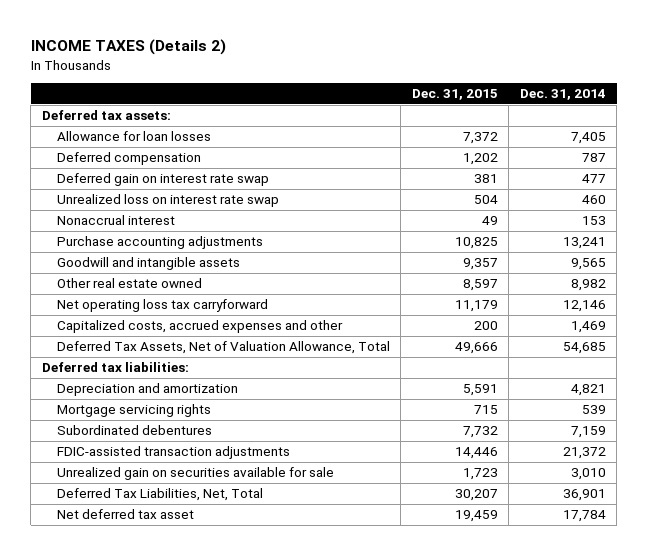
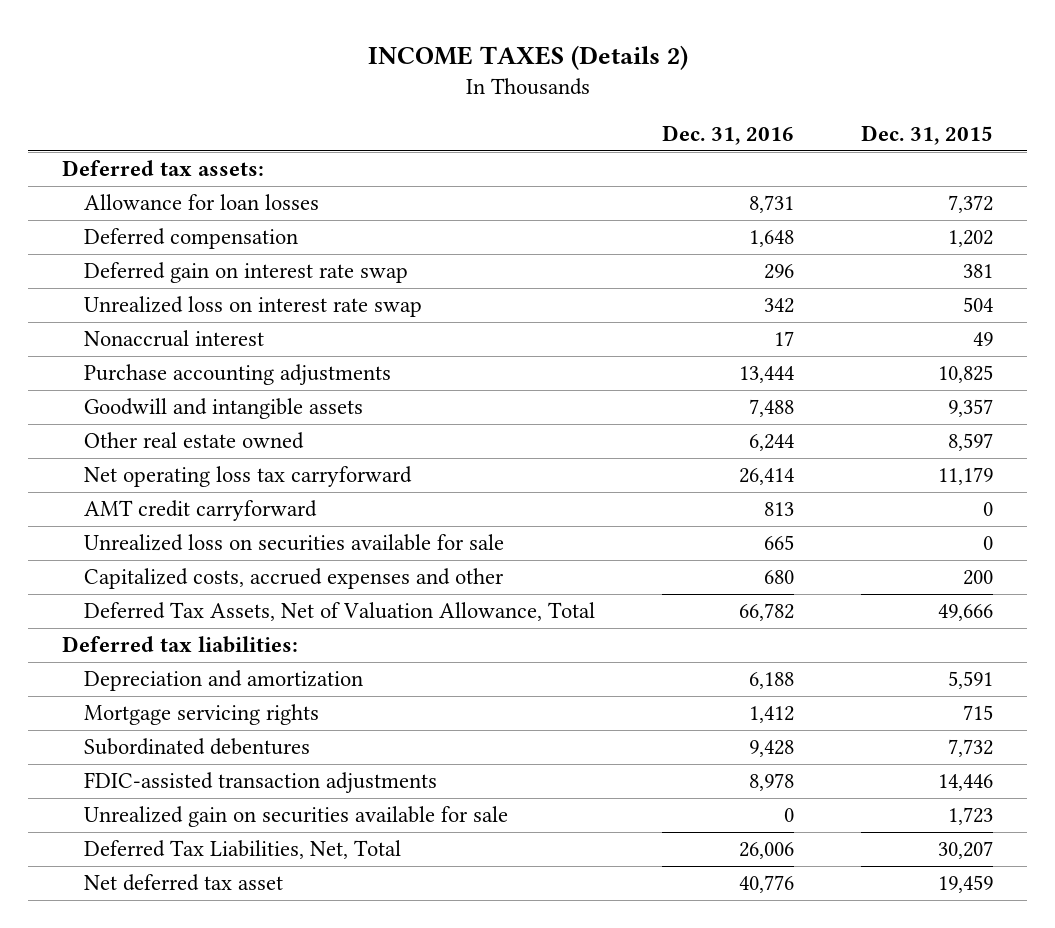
[519,89,606,101] Dec. 31, 2014 -> none
none -> [662,125,795,146] Dec. 31, 2016
none -> [84,500,318,522] AMT credit carryforward
none -> [84,534,505,552] Unrealized loss on securities available for sale

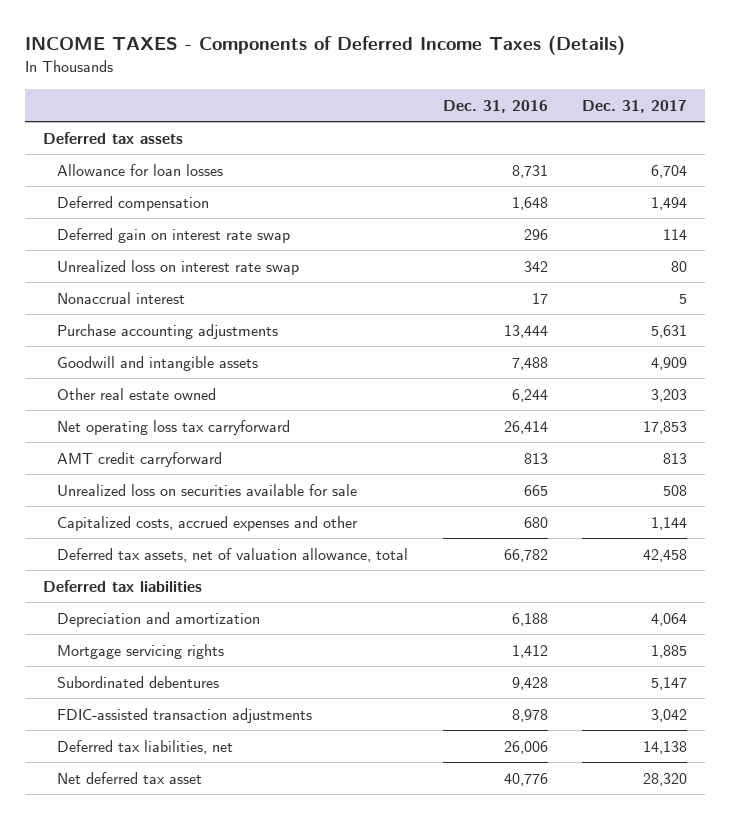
[367,44,688,70] INCOME TAXES (Details 2) -> [25,35,626,56] INCOME TAXES - Components of Deferred Income Taxes (Details)
[861,125,994,146] Dec. 31, 2015 -> none
none -> [582,99,688,113] Dec. 31, 2017
[61,160,264,177] Deferred tax assets: -> [42,131,183,144] Deferred tax assets
[84,602,596,622] Deferred Tax Assets, Net of Valuation Allowance, Total -> [56,547,408,562] Deferred tax assets, net of valuation allowance, total
[61,636,298,654] Deferred tax liabilities: -> [42,579,202,592] Deferred tax liabilities
[84,806,509,828] Unrealized gain on securities available for sale -> none
[84,840,402,860] Deferred Tax Liabilities, Net, Total -> [56,739,233,754] Deferred tax liabilities, net

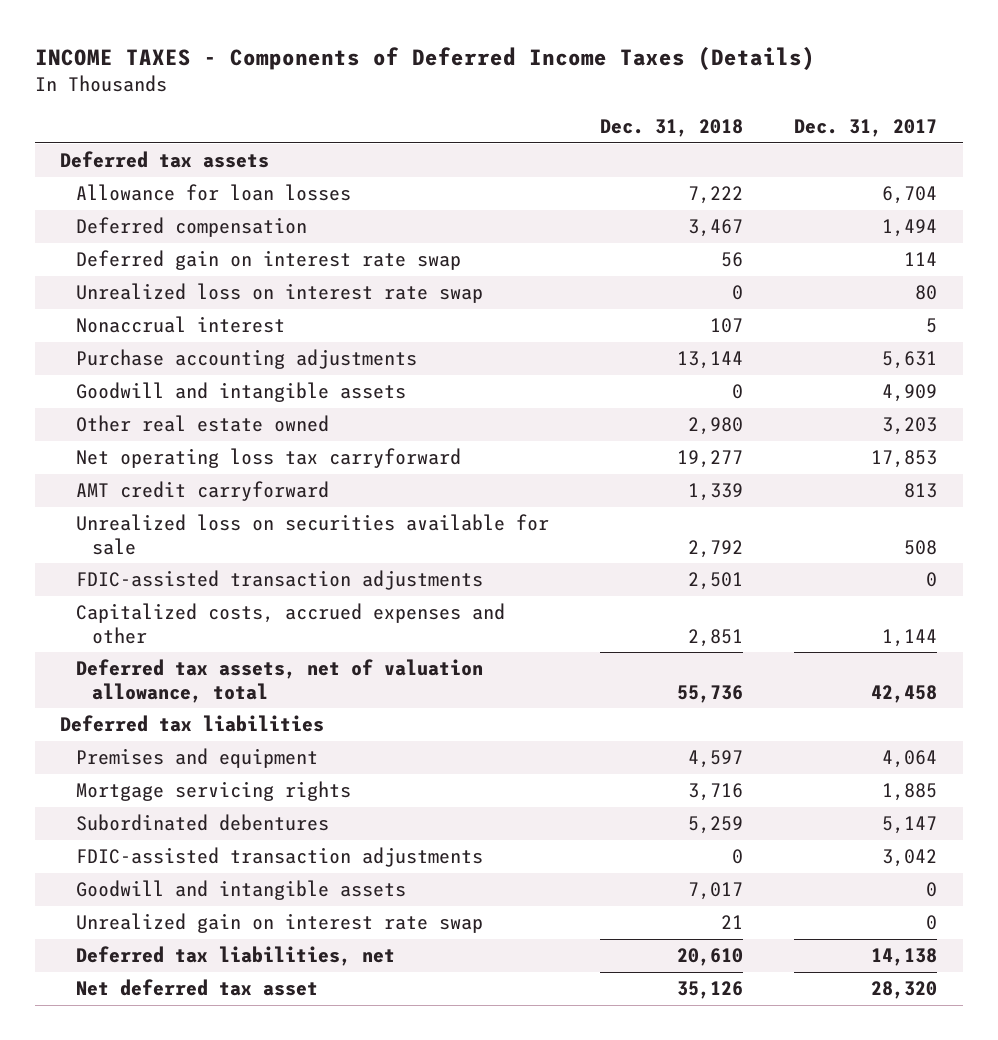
[442,99,548,113] Dec. 31, 2016 -> none
none -> [600,119,744,138] Dec. 31, 2018
none -> [76,570,484,591] FDIC-assisted transaction adjustments
[56,611,260,627] Depreciation and amortization -> [76,748,319,769] Premises and equipment
none -> [76,880,407,901] Goodwill and intangible assets
none -> [76,913,484,934] Unrealized gain on interest rate swap

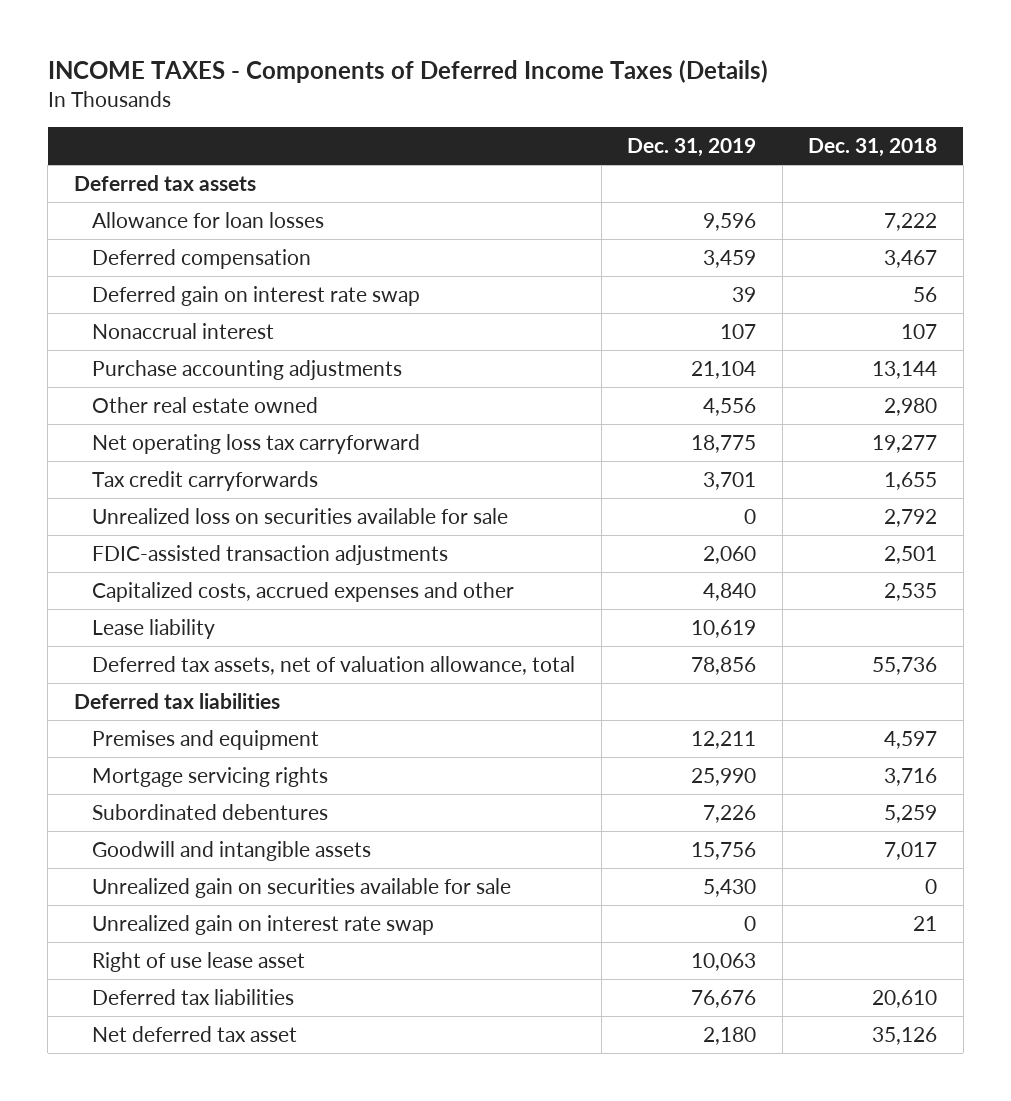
[794,119,938,138] Dec. 31, 2017 -> none
none -> [627,137,757,157] Dec. 31, 2019
[76,283,484,304] Unrealized loss on interest rate swap -> none
[76,382,407,403] Goodwill and intangible assets -> none
[76,481,330,502] AMT credit carryforward -> [92,470,319,491] Tax credit carryforwards
[688,483,744,502] 1,339 -> [884,471,938,490] 1,655
[688,628,744,647] 2,851 -> [884,582,938,601] 2,535
none -> [92,618,216,639] Lease liability
[76,847,484,868] FDIC-assisted transaction adjustments -> none
none -> [92,877,512,898] Unrealized gain on securities available for sale
none -> [92,951,306,972] Right of use lease asset
[76,946,396,967] Deferred tax liabilities, net -> [92,988,295,1005] Deferred tax liabilities

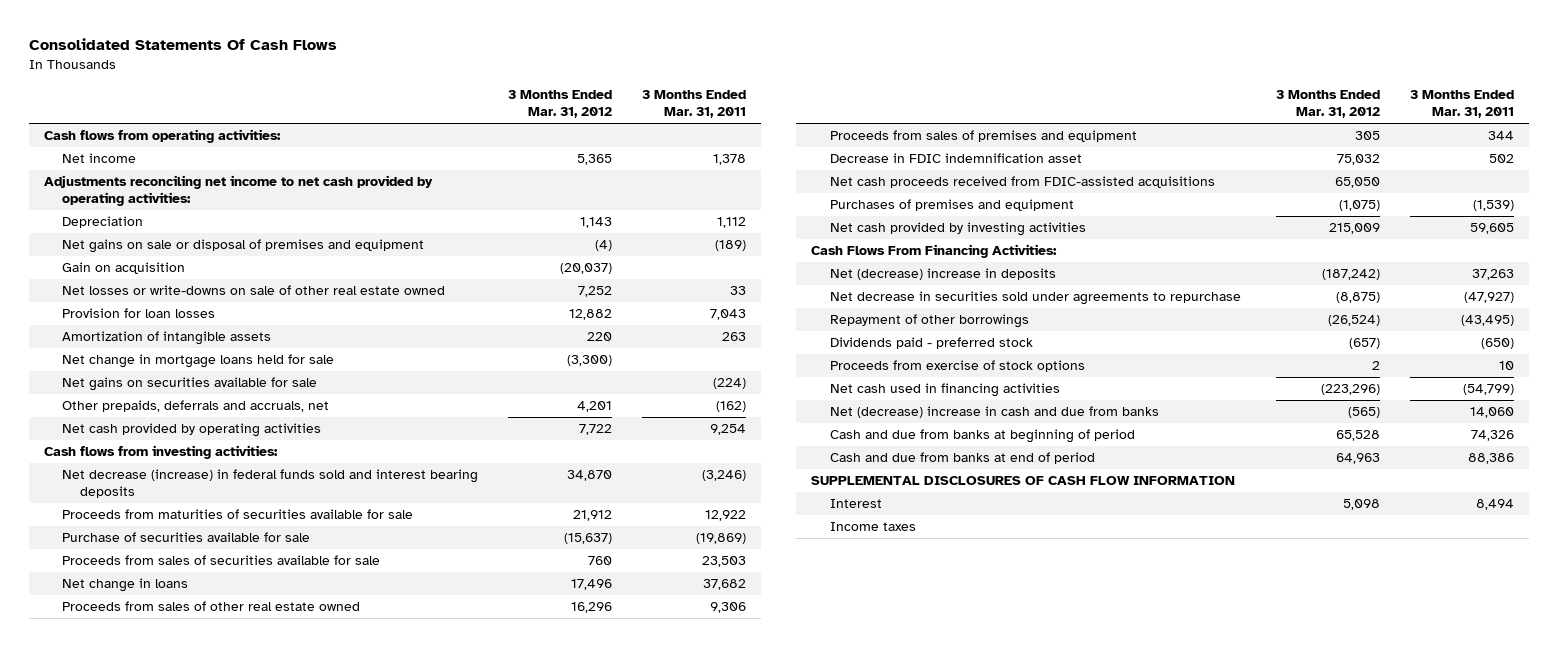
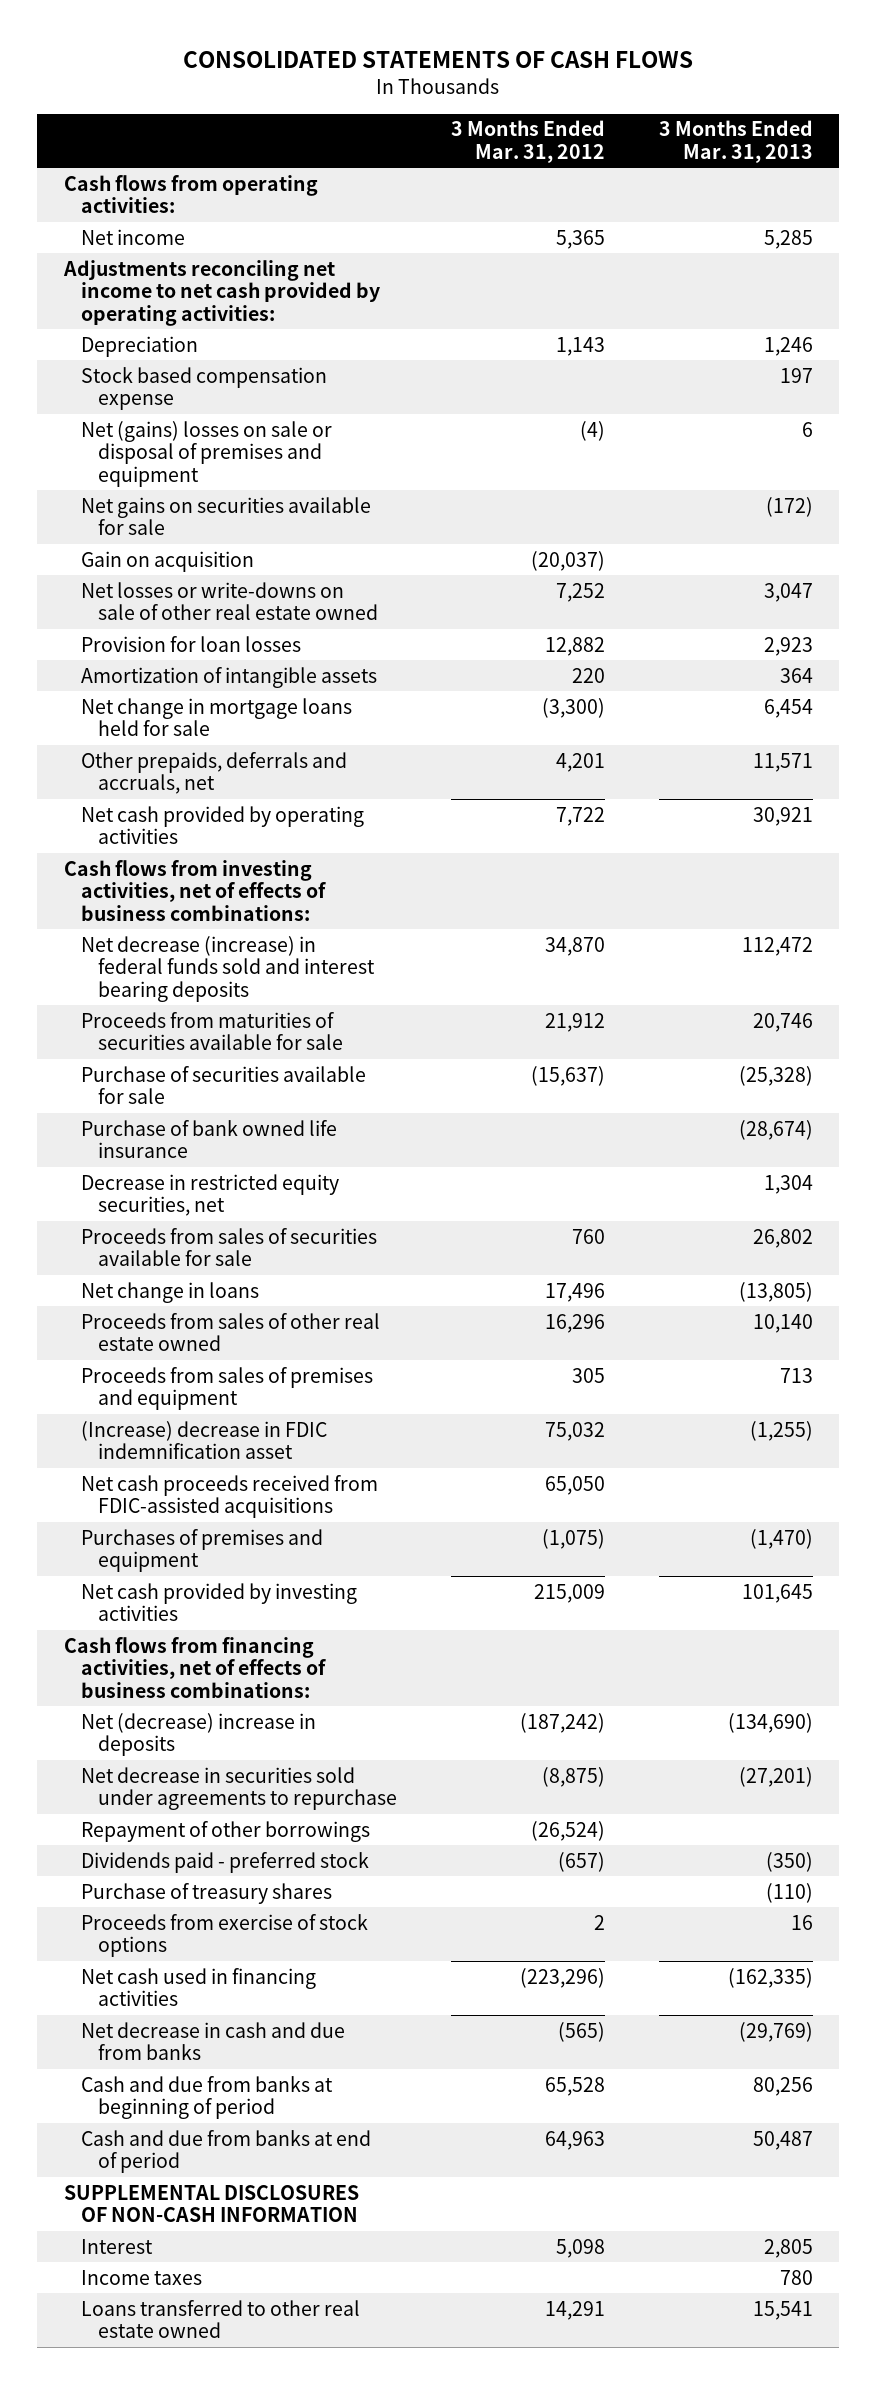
[28,38,337,51] Consolidated Statements Of Cash Flows -> [183,50,694,68] CONSOLIDATED STATEMENTS OF CASH FLOWS
[642,90,747,119] 3 Months Ended Mar. 31, 2011 -> none
none -> [658,120,813,164] 3 Months Ended Mar. 31, 2013
none -> [81,366,328,411] Stock based compensation expense
[62,239,425,254] Net gains on sale or disposal of premises and equipment -> [81,420,333,488] Net (gains) losses on sale or disposal of premises and equipment
[62,377,318,392] Net gains on securities available for sale -> [81,496,372,536] Net gains on securities available for sale
[43,445,278,460] Cash flows from investing activities: -> [64,859,327,922] Cash flows from investing activities, net of effects of business combinations:
none -> [81,1119,338,1159] Purchase of bank owned life insurance
none -> [81,1173,340,1217] Decrease in restricted equity securities, net
[829,153,1082,164] Decrease in FDIC indemnification asset -> [81,1420,328,1460] (Increase) decrease in FDIC indemnification asset
[811,244,1058,259] Cash Flows From Financing Activities: -> [64,1636,327,1699] Cash flows from financing activities, net of effects of business combinations:
none -> [81,1882,333,1904] Purchase of treasury shares
[829,406,1159,419] Net (decrease) increase in cash and due from banks -> [81,2021,346,2061] Net decrease in cash and due from banks
[811,476,1236,486] SUPPLEMENTAL DISCLOSURES OF CASH FLOW INFORMATION -> [64,2184,360,2223] SUPPLEMENTAL DISCLOSURES OF NON-CASH INFORMATION
none -> [81,2299,361,2339] Loans transferred to other real estate owned

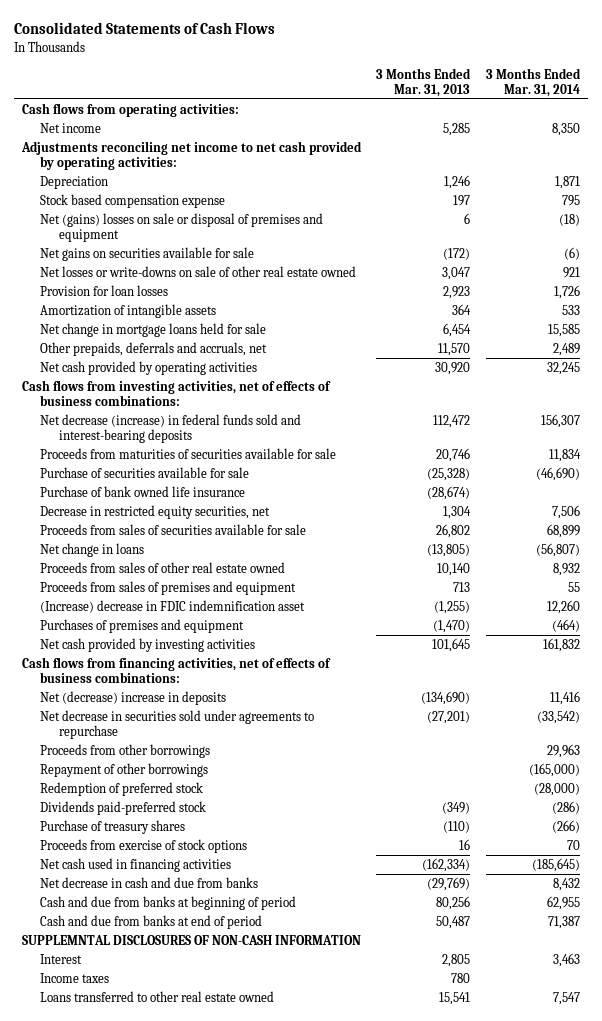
[183,50,694,68] CONSOLIDATED STATEMENTS OF CASH FLOWS -> [13,21,275,34] Consolidated Statements of Cash Flows
[450,120,605,164] 3 Months Ended Mar. 31, 2012 -> none
none -> [486,67,582,97] 3 Months Ended Mar. 31, 2014
[81,550,255,572] Gain on acquisition -> none
[752,752,813,772] 11,571 -> [438,342,471,356] 11,570
[752,806,813,826] 30,921 -> [435,361,471,375] 30,920
[81,935,376,1003] Net decrease (increase) in federal funds sold and interest bearing deposits -> [40,413,302,443] Net decrease (increase) in federal funds sold and interest-bearing deposits
[81,1474,379,1519] Net cash proceeds received from FDIC-assisted acquisitions -> none
none -> [40,743,211,758] Proceeds from other borrowings
none -> [40,781,204,796] Redemption of preferred stock
[81,1851,370,1873] Dividends paid - preferred stock -> [40,800,207,815] Dividends paid-preferred stock
[765,1851,813,1872] (350) -> [442,801,471,814] (349)
[727,1967,813,1988] (162,335) -> [422,857,471,872] (162,334)
[64,2184,360,2223] SUPPLEMENTAL DISCLOSURES OF NON-CASH INFORMATION -> [21,934,361,945] SUPPLEMNTAL DISCLOSURES OF NON-CASH INFORMATION

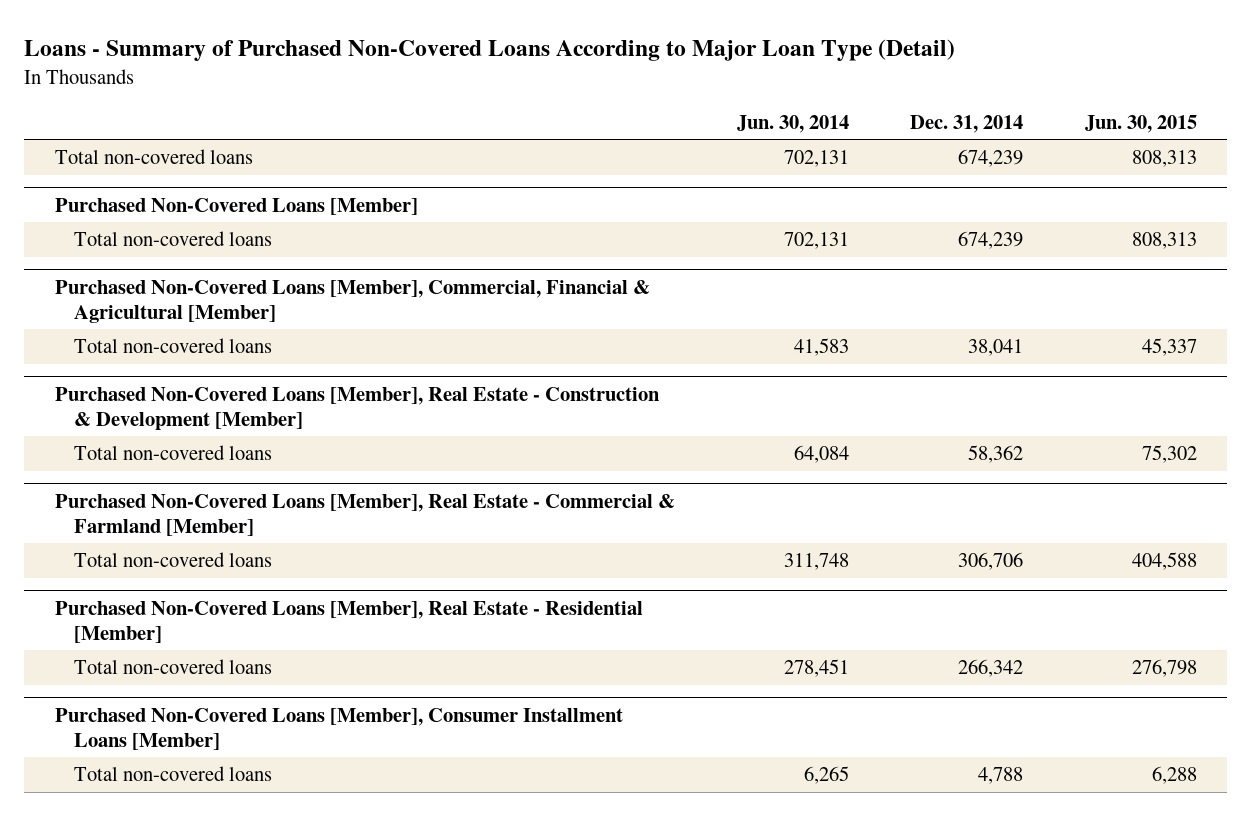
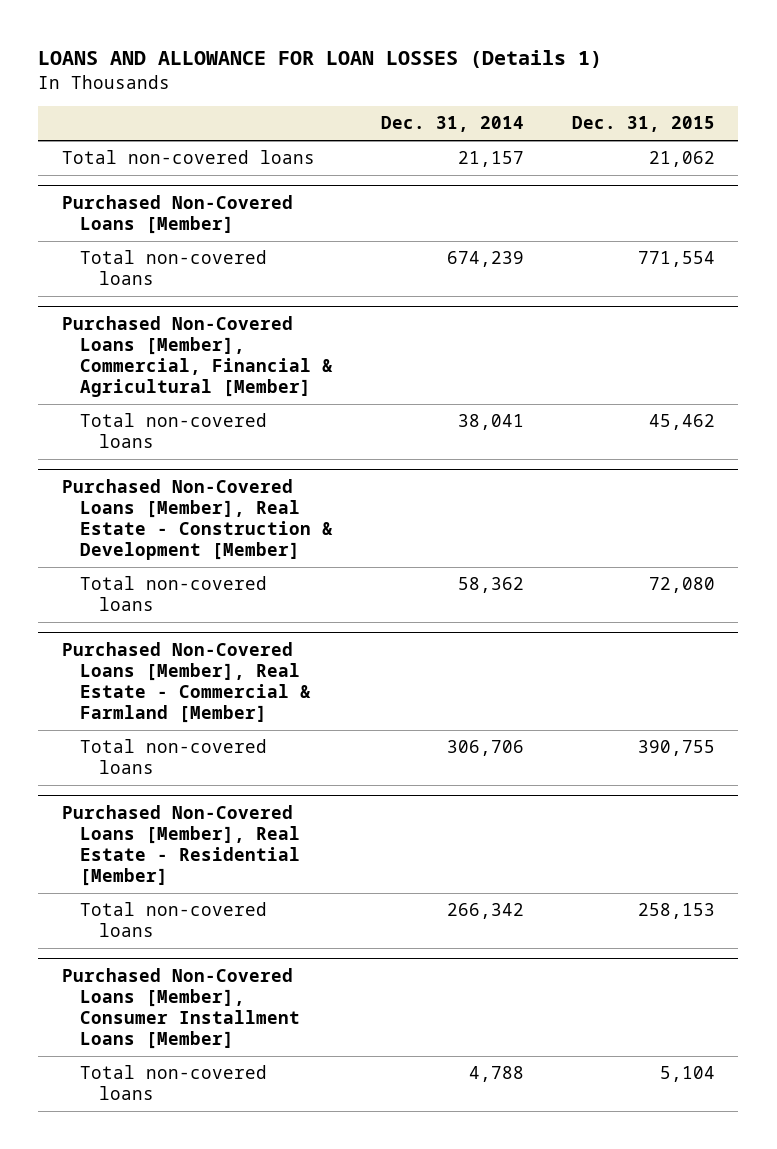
[24,39,956,62] Loans - Summary of Purchased Non-Covered Loans According to Major Loan Type (Detail) -> [38,50,603,69] LOANS AND ALLOWANCE FOR LOAN LOSSES (Details 1)
[736,114,849,133] Jun. 30, 2014 -> none
[1084,114,1197,133] Jun. 30, 2015 -> none
none -> [571,116,715,133] Dec. 31, 2015
[958,149,1024,168] 674,239 -> [457,151,524,168] 21,157

